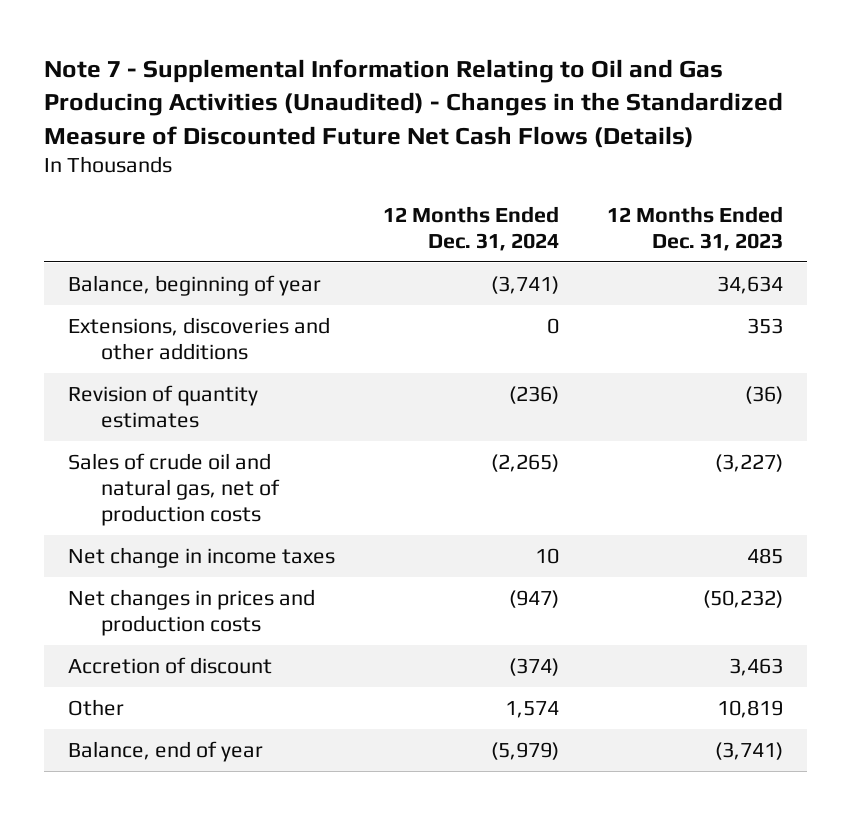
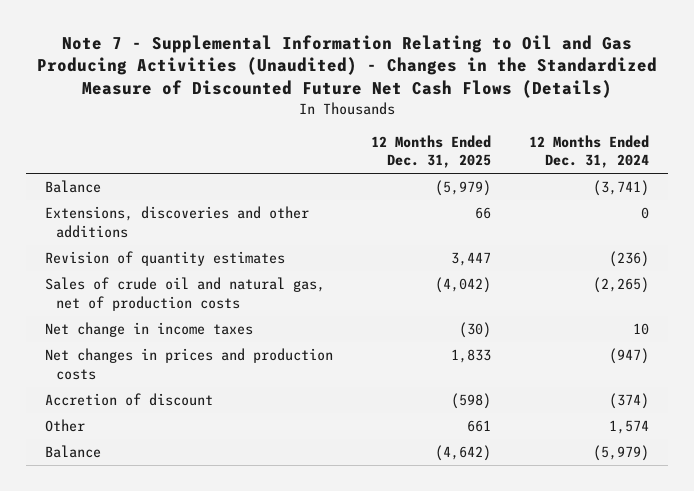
[607,205,784,251] 12 Months Ended Dec. 31, 2023 -> none
none -> [370,134,491,169] 12 Months Ended Dec. 31, 2025
[68,275,322,297] Balance, beginning of year -> [45,180,102,194] Balance
[68,741,264,763] Balance, end of year -> [45,445,102,459] Balance

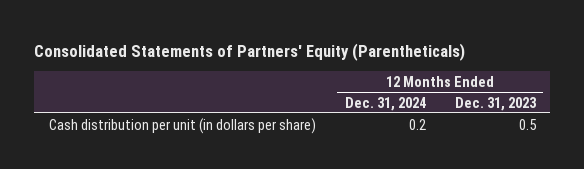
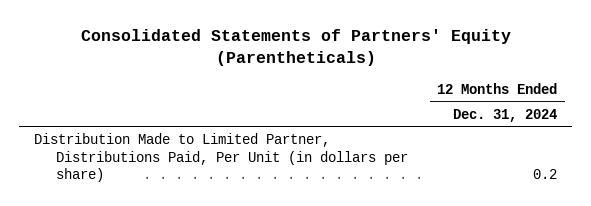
[454,96,537,111] Dec. 31, 2023 -> none
[48,117,316,134] Cash distribution per unit (in dollars per share) -> [33,132,408,183] Distribution Made to Limited Partner, Distributions Paid, Per Unit (in dollars per share)

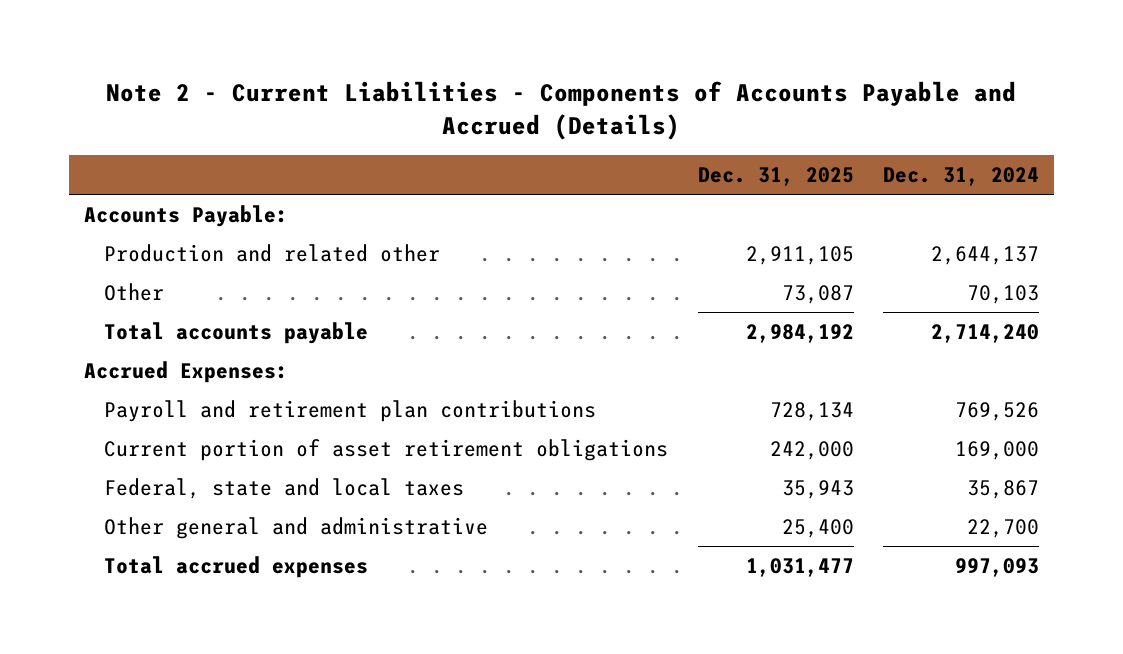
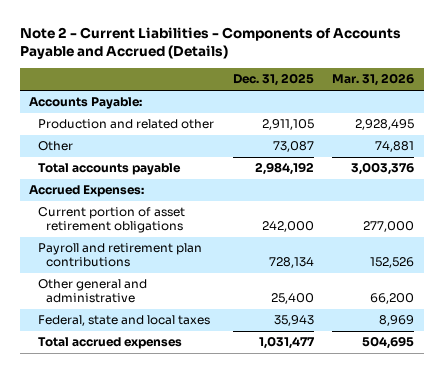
[883,166,1040,186] Dec. 31, 2024 -> none
none -> [332,73,415,87] Mar. 31, 2026
[103,399,596,422] Payroll and retirement plan contributions -> [37,243,202,268] Payroll and retirement plan contributions
[103,477,464,499] Federal, state and local taxes -> [37,315,210,327] Federal, state and local taxes

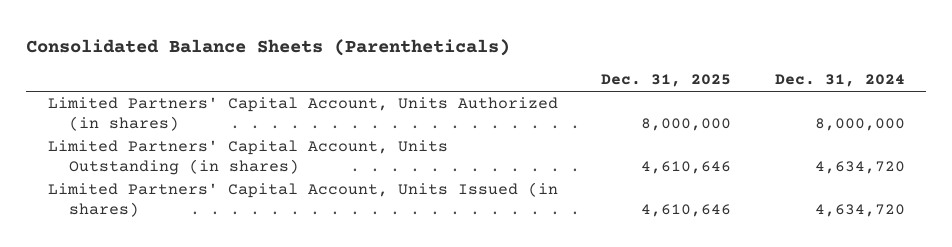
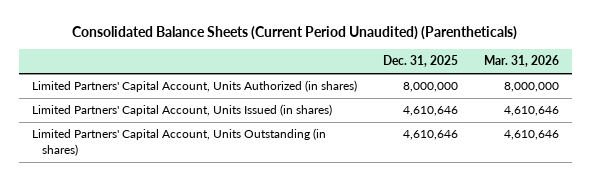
[26,38,511,56] Consolidated Balance Sheets (Parentheticals) -> [72,26,518,41] Consolidated Balance Sheets (Current Period Unaudited) (Parentheticals)
[774,74,905,88] Dec. 31, 2024 -> none
none -> [483,55,559,68] Mar. 31, 2026
[47,140,448,176] Limited Partners' Capital Account, Units Outstanding (in shares) -> [31,128,326,156] Limited Partners' Capital Account, Units Outstanding (in shares)

